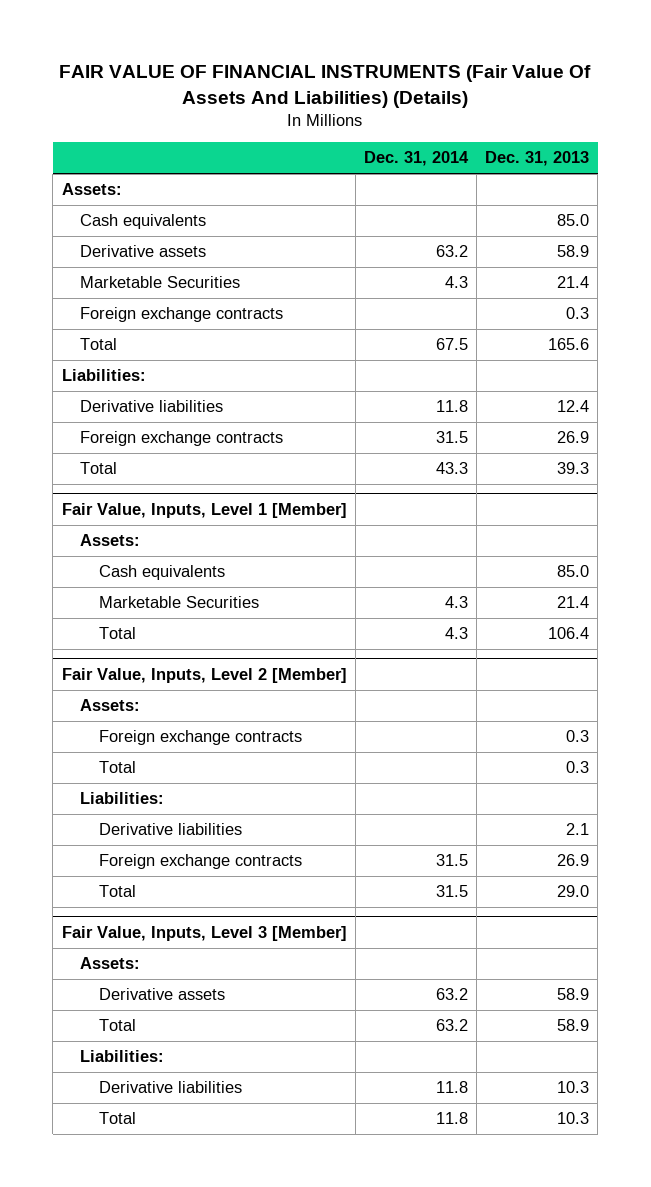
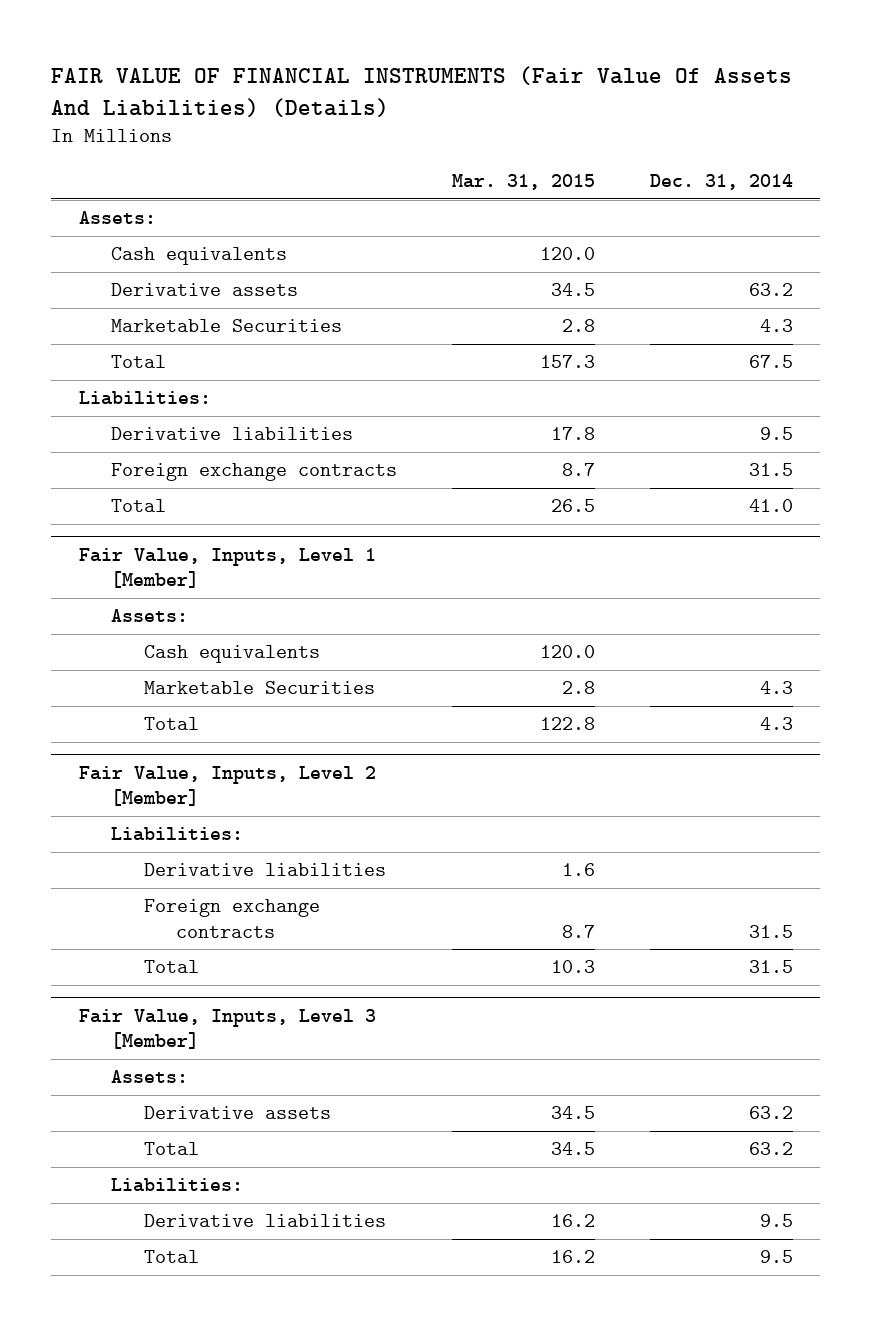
[485,151,590,167] Dec. 31, 2013 -> none
none -> [452,173,596,190] Mar. 31, 2015
[80,307,284,323] Foreign exchange contracts -> none
[435,400,468,413] 11.8 -> [759,427,793,441] 9.5
[435,462,468,475] 43.3 -> [748,499,793,513] 41.0
[80,699,141,712] Assets: -> none
[98,730,302,746] Foreign exchange contracts -> none
[98,761,136,774] Total -> none
[435,1081,468,1094] 11.8 -> [759,1214,793,1228] 9.5
[435,1112,468,1125] 11.8 -> [759,1250,793,1264] 9.5

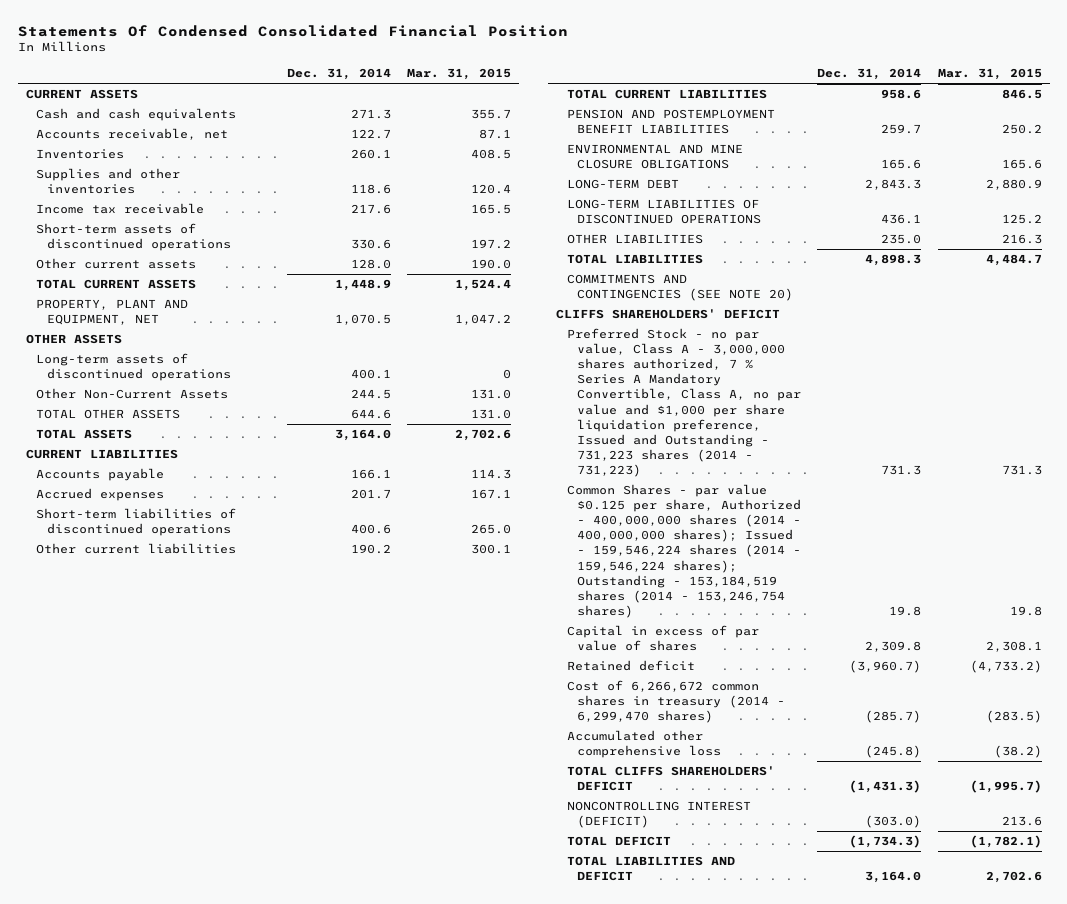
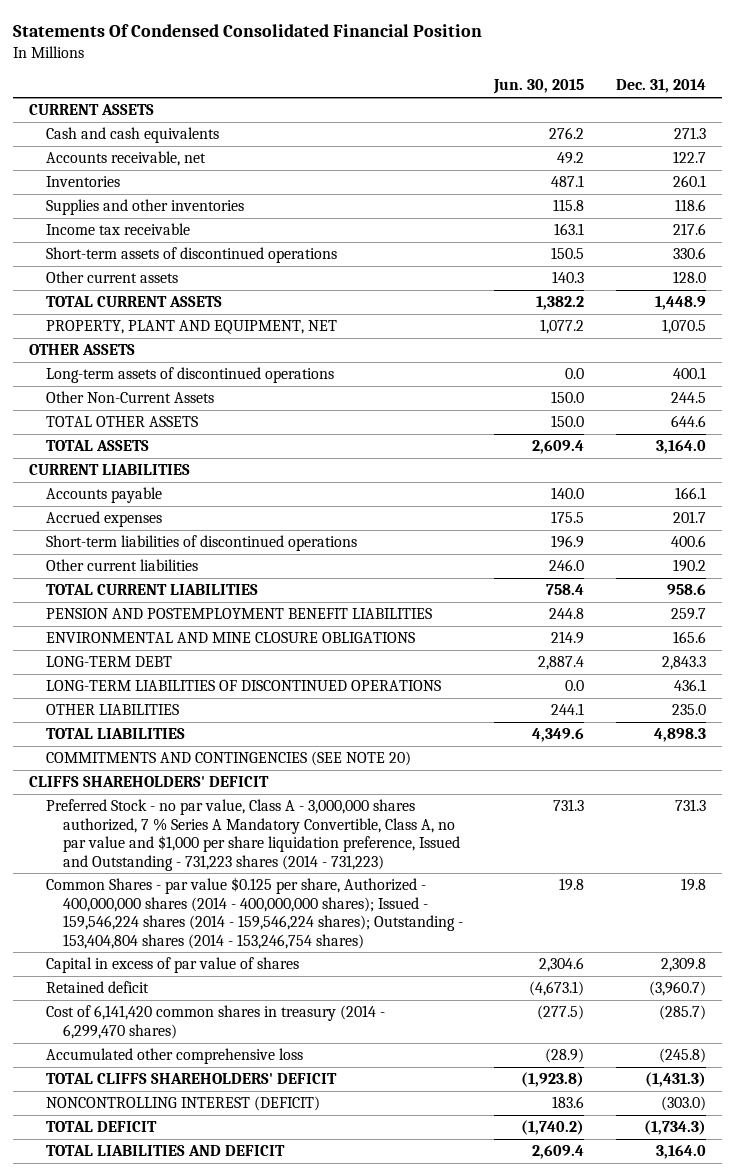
[407,68,512,81] Mar. 31, 2015 -> none
none -> [493,79,585,95] Jun. 30, 2015
[566,484,802,618] Common Shares - par value $0.125 per share, Authorized - 400,000,000 shares (2014 - 400,000,000 shares); Issued - 159,546,224 shares (2014 - 159,546,224 shares); Outstanding - 153,184,519 shares (2014 - 153,246,754 shares) -> [45,877,463,949] Common Shares - par value $0.125 per share, Authorized - 400,000,000 shares (2014 - 400,000,000 shares); Issued - 159,546,224 shares (2014 - 159,546,224 shares); Outstanding - 153,404,804 shares (2014 - 153,246,754 shares)
[566,680,786,724] Cost of 6,266,672 common shares in treasury (2014 - 6,299,470 shares) -> [45,1005,385,1039] Cost of 6,141,420 common shares in treasury (2014 - 6,299,470 shares)

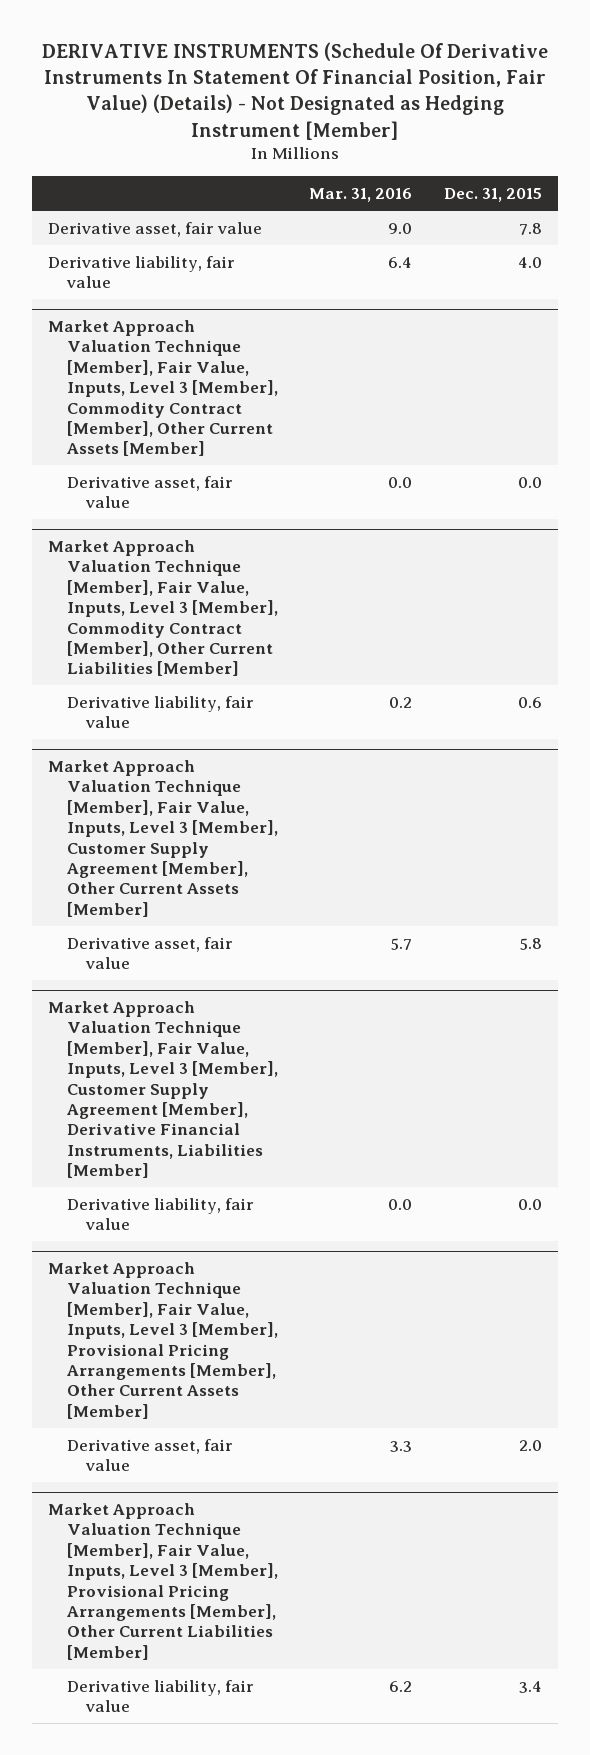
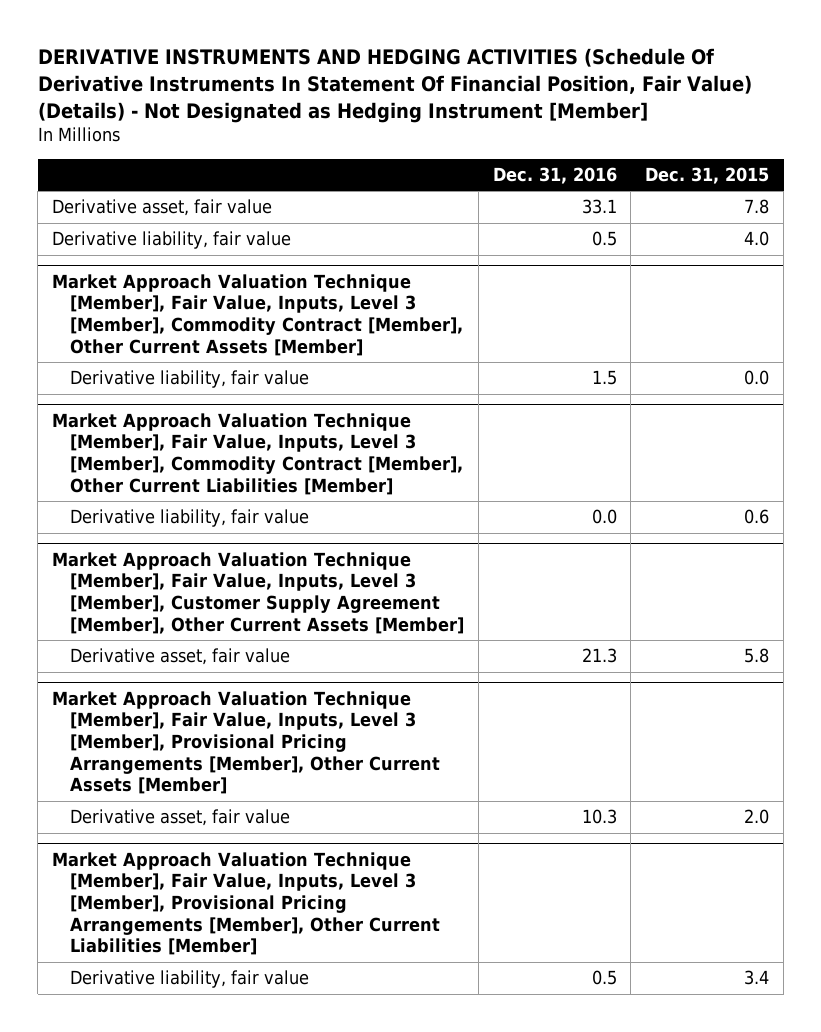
[41,41,548,140] DERIVATIVE INSTRUMENTS (Schedule Of Derivative Instruments In Statement Of Financial Position, Fair Value) (Details) - Not Designated as Hedging Instrument [Member] -> [37,48,752,124] DERIVATIVE INSTRUMENTS AND HEDGING ACTIVITIES (Schedule Of Derivative Instruments In Statement Of Financial Position, Fair Value) (Details) - Not Designated as Hedging Instrument [Member]
[309,188,413,203] Mar. 31, 2016 -> none
none -> [492,166,617,184] Dec. 31, 2016
[66,475,233,509] Derivative asset, fair value -> [69,370,309,389] Derivative liability, fair value
[47,1000,278,1179] Market Approach Valuation Technique [Member], Fair Value, Inputs, Level 3 [Member], Customer Supply Agreement [Member], Derivative Financial Instruments, Liabilities [Member] -> none
[66,1197,254,1231] Derivative liability, fair value -> none

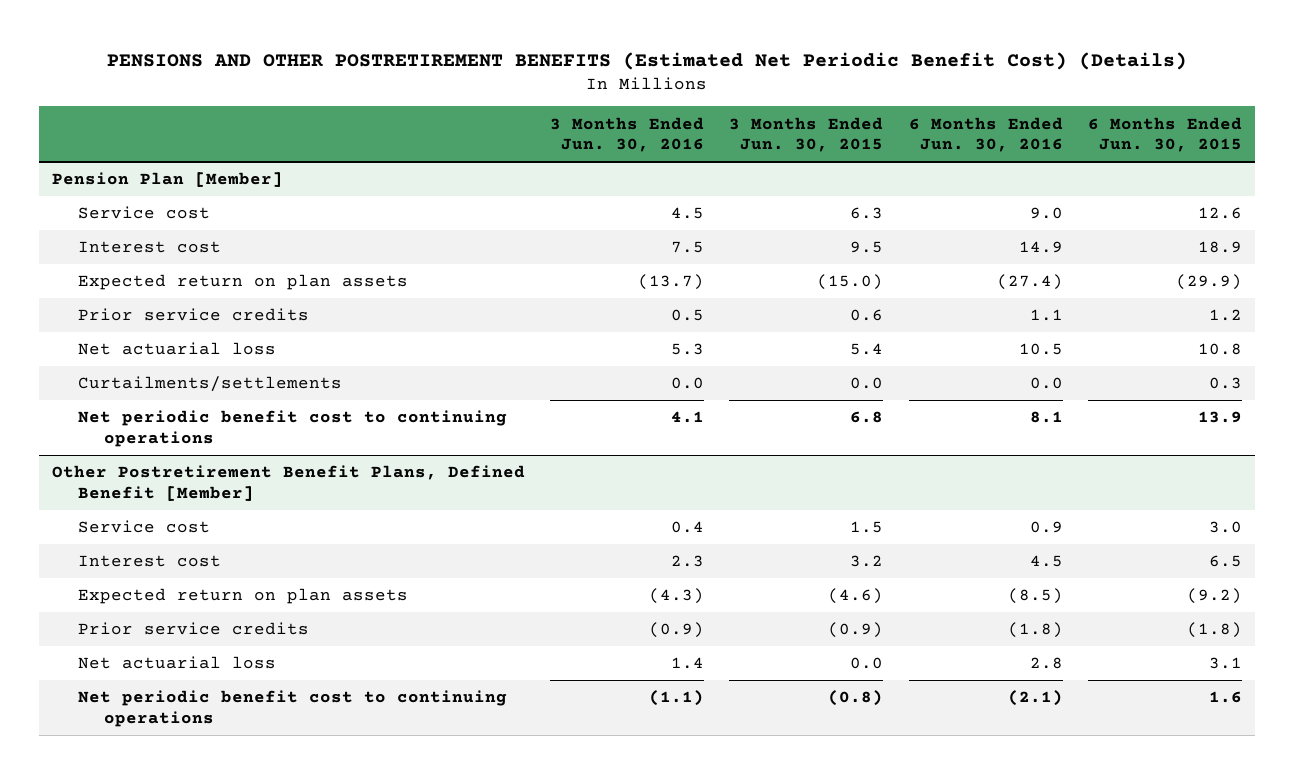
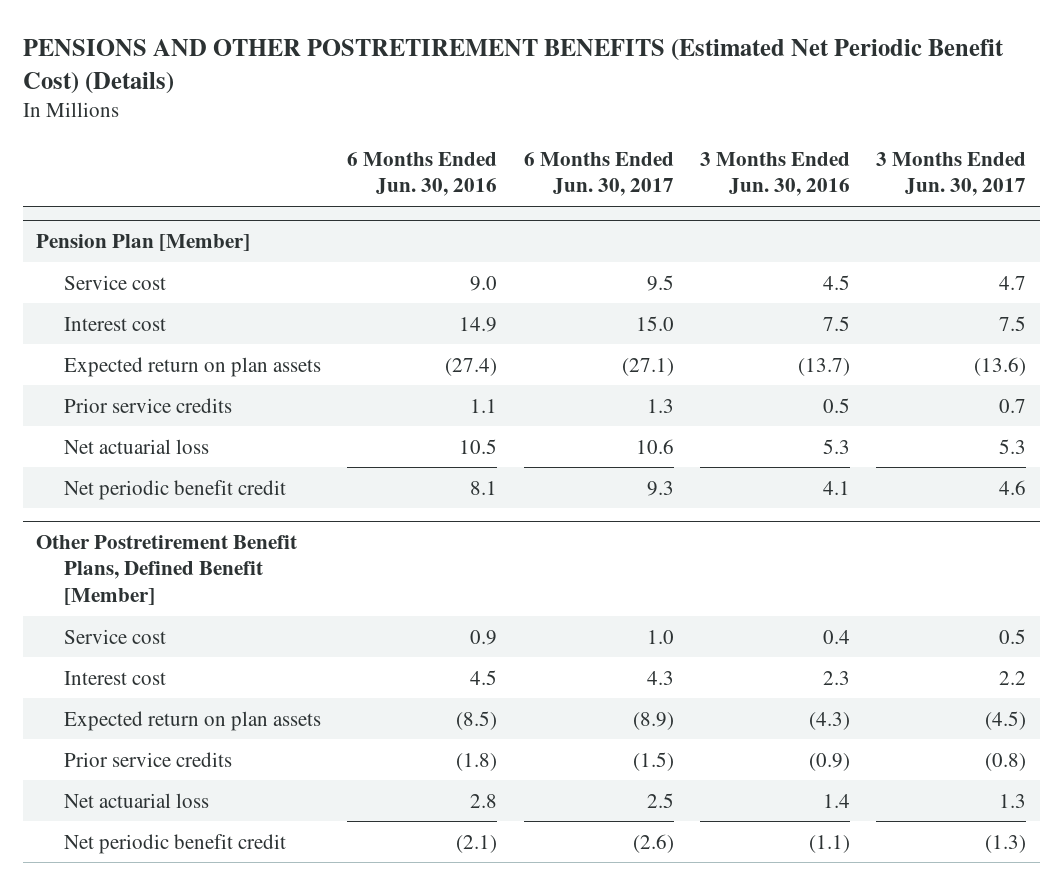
[729,116,884,153] 3 Months Ended Jun. 30, 2015 -> none
[1088,116,1243,153] 6 Months Ended Jun. 30, 2015 -> none
none -> [523,151,674,197] 6 Months Ended Jun. 30, 2017
none -> [876,151,1027,197] 3 Months Ended Jun. 30, 2017
[77,376,342,393] Curtailments/settlements -> none
[77,410,507,447] Net periodic benefit cost to continuing operations -> [64,479,287,500] Net periodic benefit credit
[77,690,507,727] Net periodic benefit cost to continuing operations -> [64,833,287,854] Net periodic benefit credit

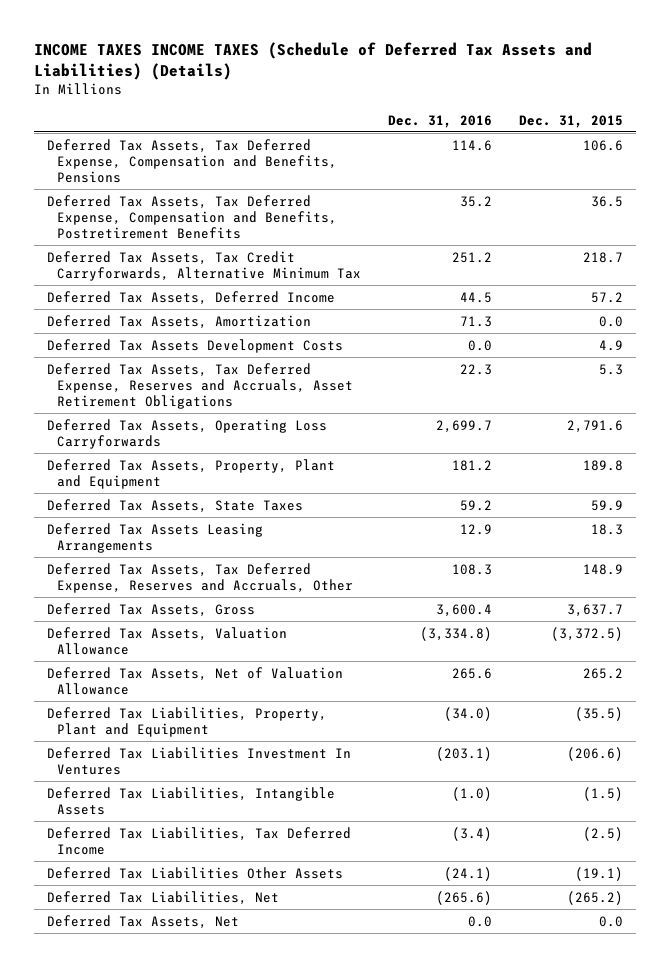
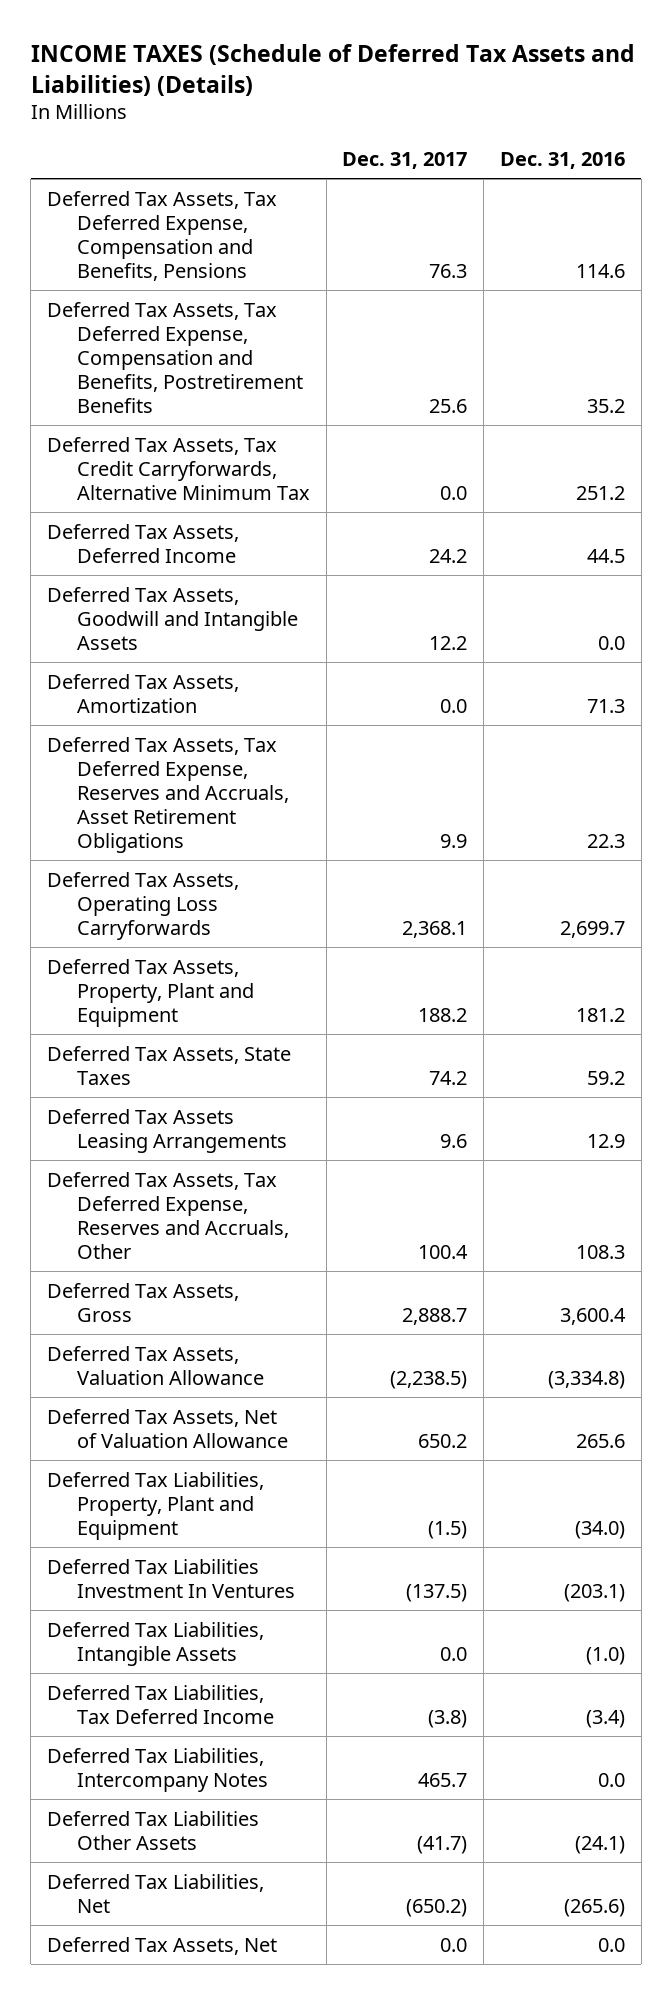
[33,41,592,81] INCOME TAXES INCOME TAXES (Schedule of Deferred Tax Assets and Liabilities) (Details) -> [30,43,635,96] INCOME TAXES (Schedule of Deferred Tax Assets and Liabilities) (Details)
[518,114,623,128] Dec. 31, 2015 -> none
none -> [342,152,468,170] Dec. 31, 2017
none -> [47,586,298,650] Deferred Tax Assets, Goodwill and Intangible Assets
[47,338,344,353] Deferred Tax Assets Development Costs -> none
none -> [47,1747,268,1792] Deferred Tax Liabilities, Intercompany Notes

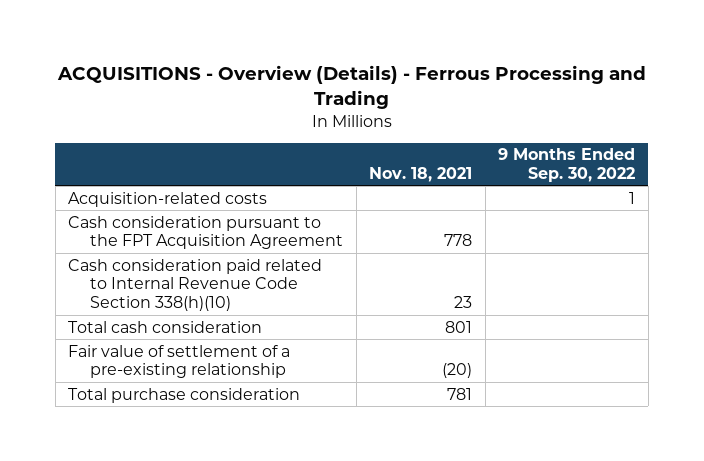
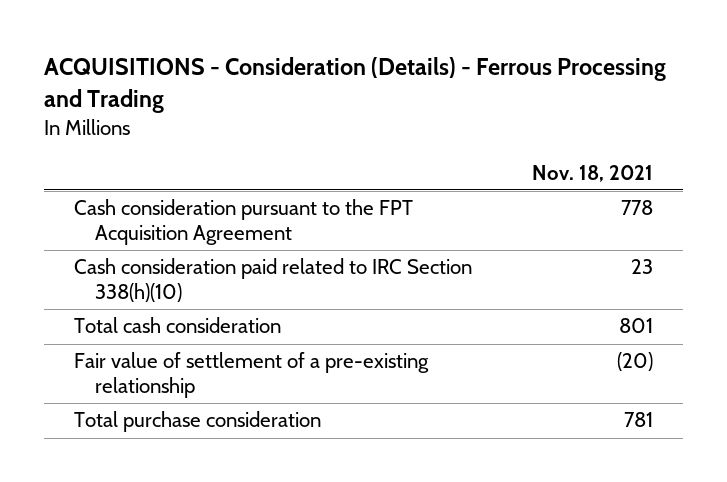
[56,65,646,109] ACQUISITIONS - Overview (Details) - Ferrous Processing and Trading -> [43,57,666,114] ACQUISITIONS - Consideration (Details) - Ferrous Processing and Trading
[498,148,636,182] 9 Months Ended Sep. 30, 2022 -> none
[68,191,268,207] Acquisition-related costs -> none
[68,258,323,312] Cash consideration paid related to Internal Revenue Code Section 338(h)(10) -> [73,258,472,302] Cash consideration paid related to IRC Section 338(h)(10)

